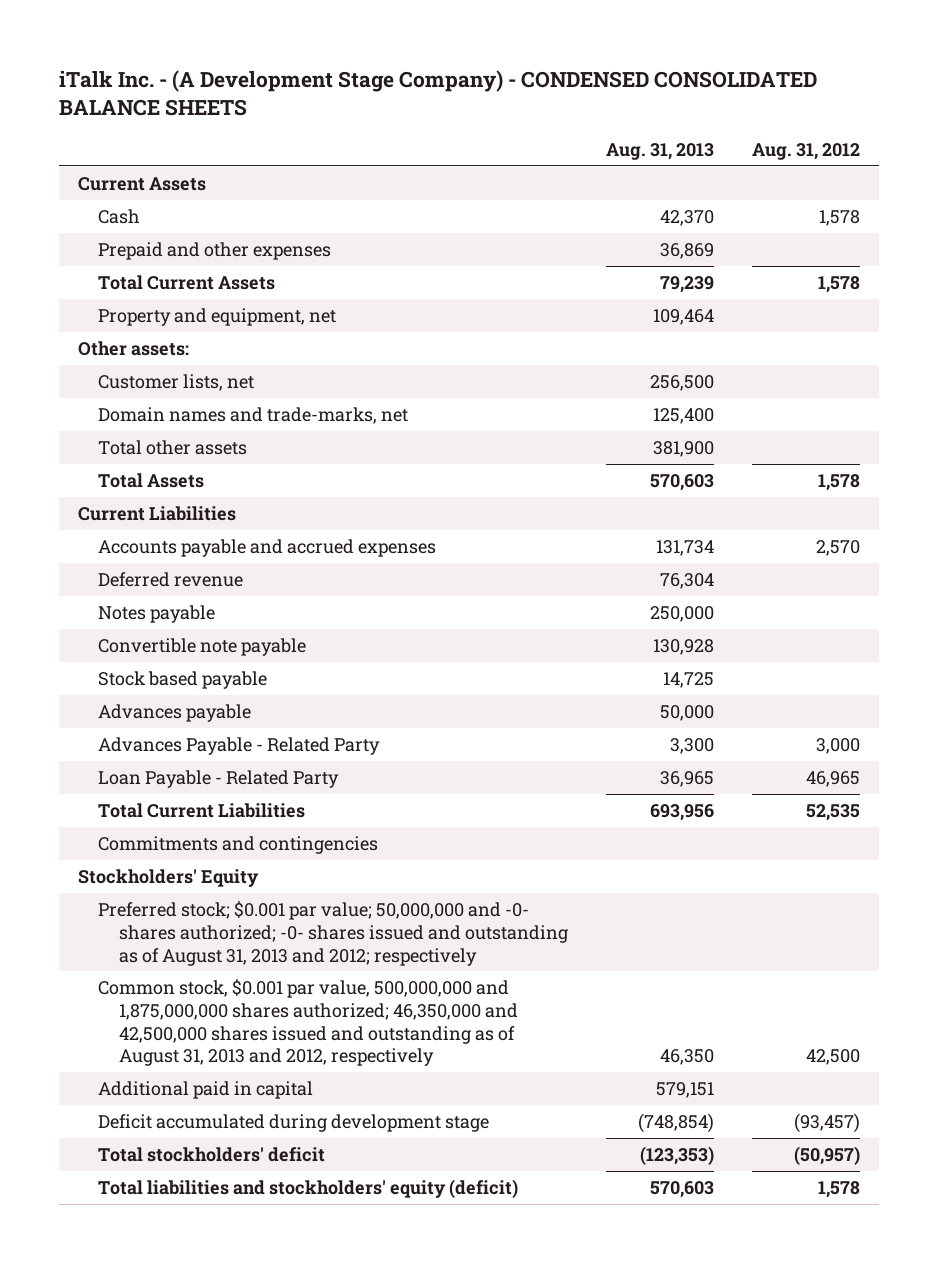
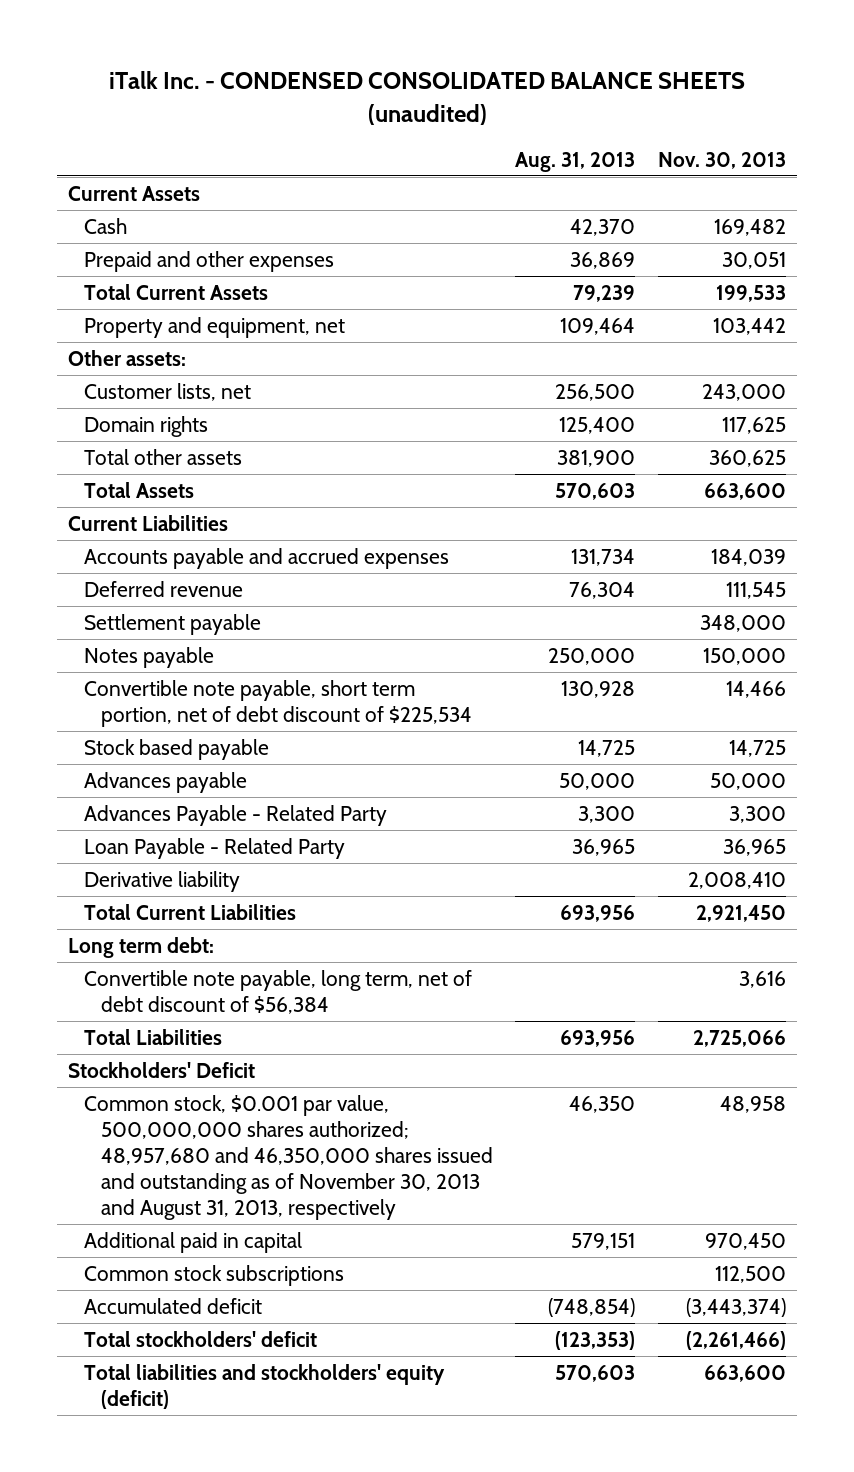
[58,69,817,116] iTalk Inc. - (A Development Stage Company) - CONDENSED CONSOLIDATED BALANCE SHEETS -> [108,71,745,125] iTalk Inc. - CONDENSED CONSOLIDATED BALANCE SHEETS (unaudited)
[752,142,861,160] Aug. 31, 2012 -> none
none -> [657,151,786,169] Nov. 30, 2013
[98,406,409,424] Domain names and trade-marks, net -> [84,415,209,437] Domain rights
none -> [84,613,262,635] Settlement payable
[98,637,307,656] Convertible note payable -> [84,679,472,727] Convertible note payable, short term portion, net of debt discount of $225,534
none -> [84,870,241,892] Derivative liability
[98,835,379,854] Commitments and contingencies -> none
[98,900,569,966] Preferred stock; $0.001 par value; 50,000,000 and -0- shares authorized; -0- shares issued and outstanding as of August 31, 2013 and 2012; respectively -> none
none -> [68,936,215,958] Long term debt:
none -> [84,969,473,1014] Convertible note payable, long term, net of debt discount of $56,384
none -> [84,1028,223,1045] Total Liabilities
[77,868,259,887] Stockholders' Equity -> [68,1061,256,1078] Stockholders' Deficit
[98,978,519,1067] Common stock, $0.001 par value, 500,000,000 and 1,875,000,000 shares authorized; 46,350,000 and 42,500,000 shares issued and outstanding as of August 31, 2013 and 2012, respectively -> [84,1094,493,1220] Common stock, $0.001 par value, 500,000,000 shares authorized; 48,957,680 and 46,350,000 shares issued and outstanding as of November 30, 2013 and August 31, 2013, respectively
none -> [84,1264,345,1286] Common stock subscriptions
[98,1113,490,1132] Deficit accumulated during development stage -> [84,1297,263,1314] Accumulated deficit

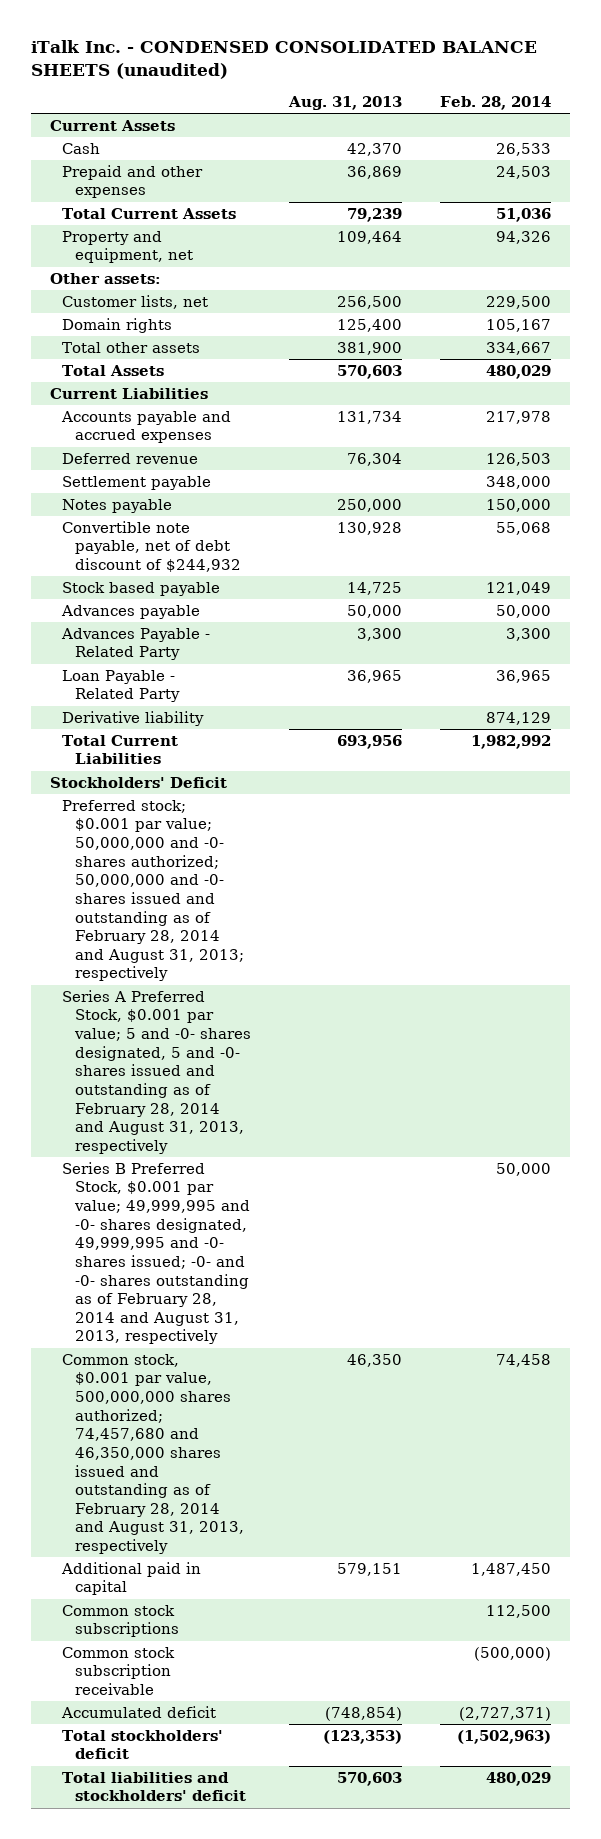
[657,151,786,169] Nov. 30, 2013 -> none
none -> [440,95,552,110] Feb. 28, 2014
[84,679,472,727] Convertible note payable, short term portion, net of debt discount of $225,534 -> [62,520,242,573] Convertible note payable, net of debt discount of $244,932
[68,936,215,958] Long term debt: -> none
[84,969,473,1014] Convertible note payable, long term, net of debt discount of $56,384 -> none
[84,1028,223,1045] Total Liabilities -> none
none -> [62,799,245,982] Preferred stock; $0.001 par value; 50,000,000 and -0- shares authorized; 50,000,000 and -0- shares issued and outstanding as of February 28, 2014 and August 31, 2013; respectively
none -> [62,989,252,1154] Series A Preferred Stock, $0.001 par value; 5 and -0- shares designated, 5 and -0- shares issued and outstanding as of February 28, 2014 and August 31, 2013, respectively
none -> [62,1161,251,1345] Series B Preferred Stock, $0.001 par value; 49,999,995 and -0- shares designated, 49,999,995 and -0- shares issued; -0- and -0- shares outstanding as of February 28, 2014 and August 31, 2013, respectively
[84,1094,493,1220] Common stock, $0.001 par value, 500,000,000 shares authorized; 48,957,680 and 46,350,000 shares issued and outstanding as of November 30, 2013 and August 31, 2013, respectively -> [62,1353,245,1555] Common stock, $0.001 par value, 500,000,000 shares authorized; 74,457,680 and 46,350,000 shares issued and outstanding as of February 28, 2014 and August 31, 2013, respectively
none -> [62,1646,176,1696] Common stock subscription receivable
[84,1363,446,1409] Total liabilities and stockholders' equity (deficit) -> [62,1771,247,1802] Total liabilities and stockholders' deficit

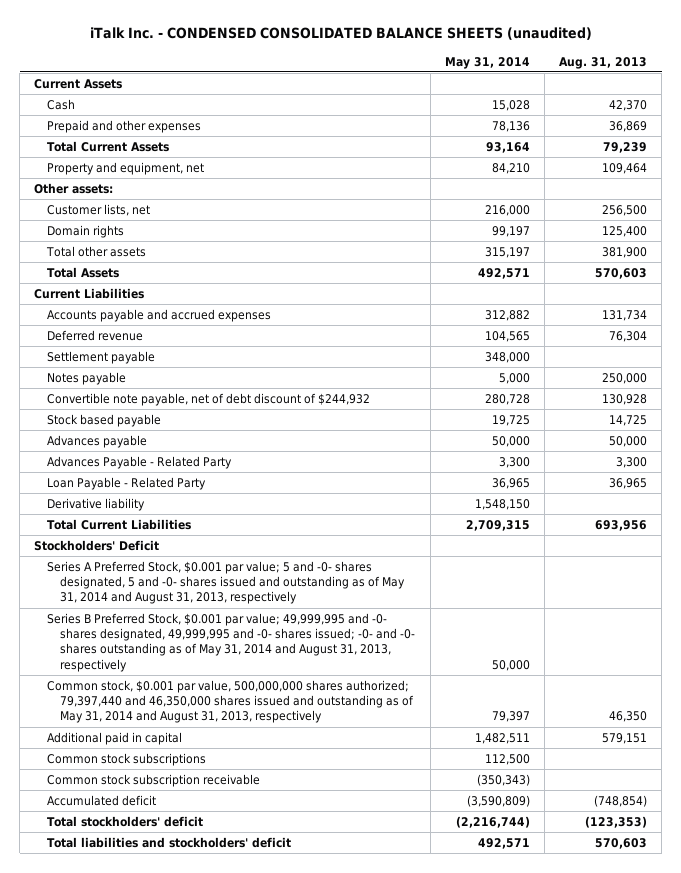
[440,95,552,110] Feb. 28, 2014 -> none
none -> [444,56,530,69] May 31, 2014
[62,799,245,982] Preferred stock; $0.001 par value; 50,000,000 and -0- shares authorized; 50,000,000 and -0- shares issued and outstanding as of February 28, 2014 and August 31, 2013; respectively -> none
[62,989,252,1154] Series A Preferred Stock, $0.001 par value; 5 and -0- shares designated, 5 and -0- shares issued and outstanding as of February 28, 2014 and August 31, 2013, respectively -> [47,560,406,605] Series A Preferred Stock, $0.001 par value; 5 and -0- shares designated, 5 and -0- shares issued and outstanding as of May 31, 2014 and August 31, 2013, respectively
[62,1161,251,1345] Series B Preferred Stock, $0.001 par value; 49,999,995 and -0- shares designated, 49,999,995 and -0- shares issued; -0- and -0- shares outstanding as of February 28, 2014 and August 31, 2013, respectively -> [47,612,416,672] Series B Preferred Stock, $0.001 par value; 49,999,995 and -0- shares designated, 49,999,995 and -0- shares issued; -0- and -0- shares outstanding as of May 31, 2014 and August 31, 2013, respectively
[62,1353,245,1555] Common stock, $0.001 par value, 500,000,000 shares authorized; 74,457,680 and 46,350,000 shares issued and outstanding as of February 28, 2014 and August 31, 2013, respectively -> [47,679,415,724] Common stock, $0.001 par value, 500,000,000 shares authorized; 79,397,440 and 46,350,000 shares issued and outstanding as of May 31, 2014 and August 31, 2013, respectively

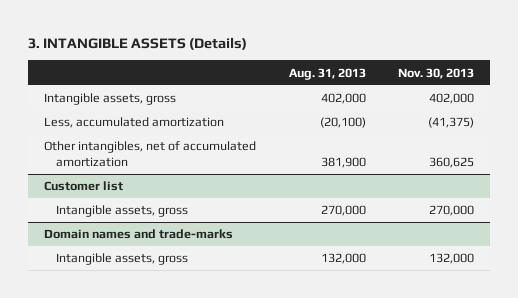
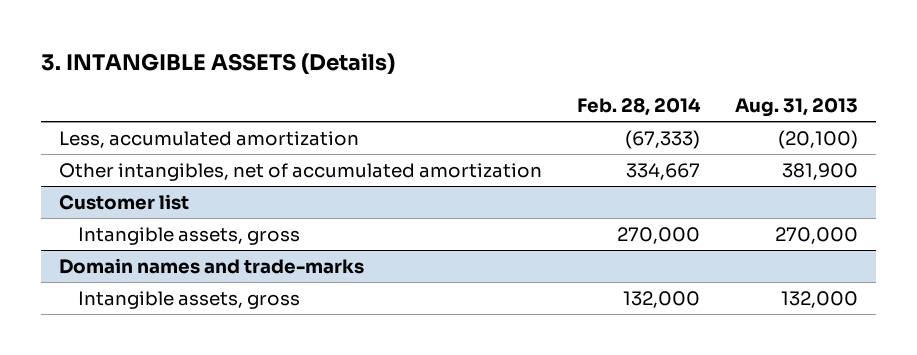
[397,67,474,79] Nov. 30, 2013 -> none
none -> [577,97,702,116] Feb. 28, 2014
[44,93,177,106] Intangible assets, gross -> none

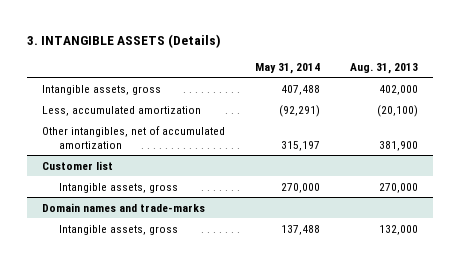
[577,97,702,116] Feb. 28, 2014 -> none
none -> [254,62,320,74] May 31, 2014
none -> [41,84,161,95] Intangible assets, gross

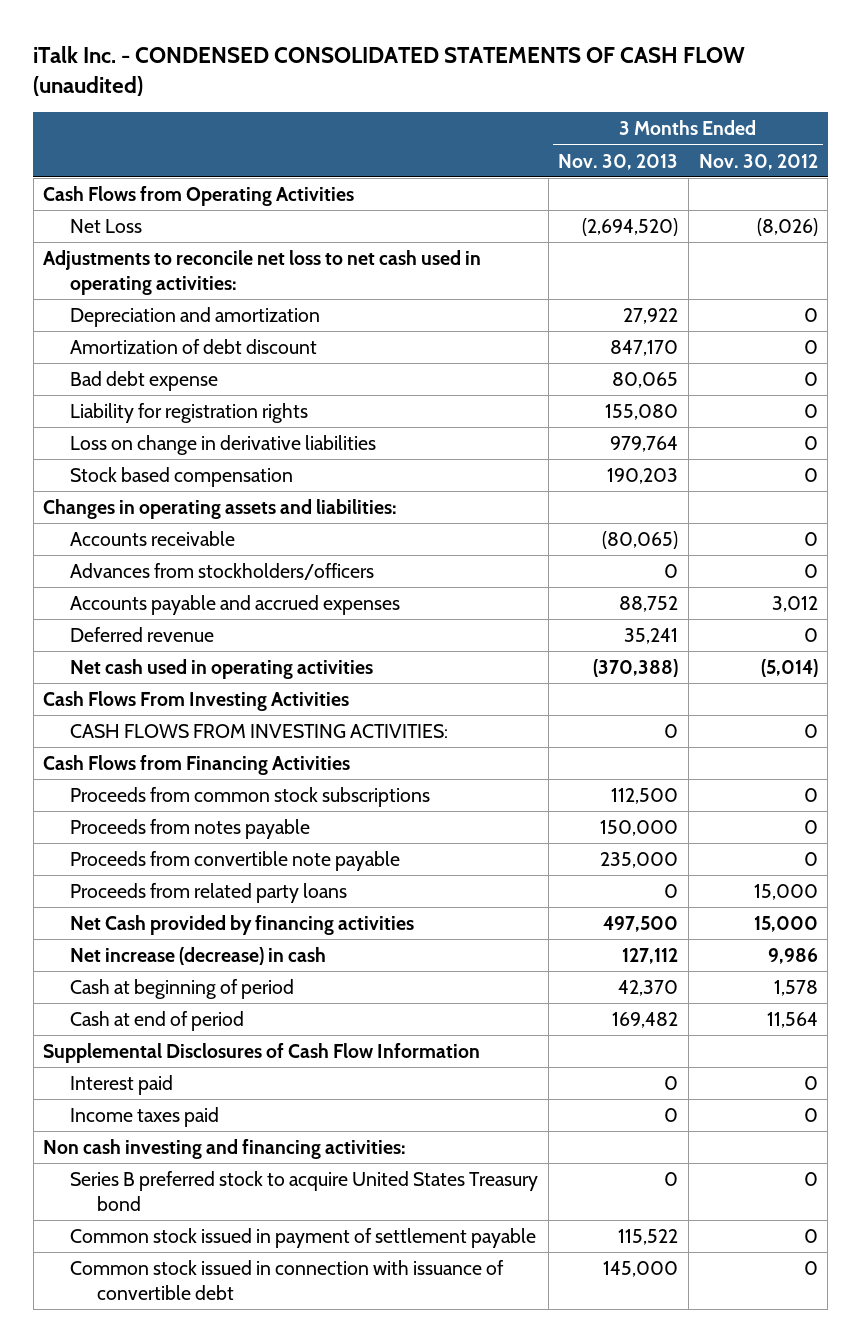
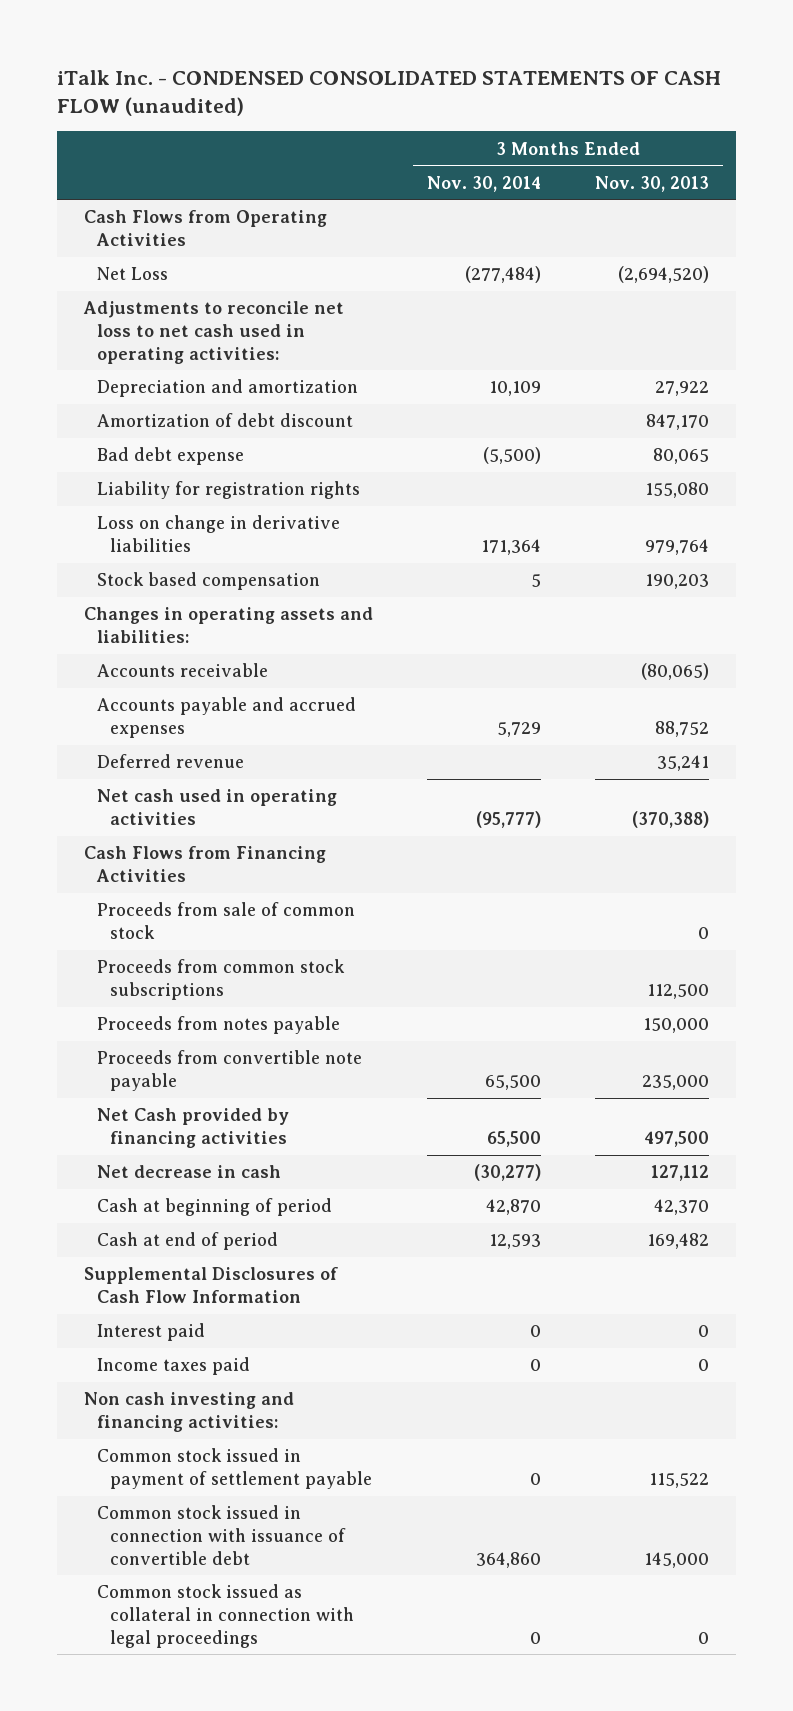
[698,153,818,170] Nov. 30, 2012 -> none
none -> [427,175,542,192] Nov. 30, 2014
[69,562,374,580] Advances from stockholders/officers -> none
[43,690,350,711] Cash Flows From Investing Activities -> none
[69,723,448,738] CASH FLOWS FROM INVESTING ACTIVITIES: -> none
none -> [96,902,355,939] Proceeds from sale of common stock
[69,882,347,903] Proceeds from related party loans -> none
[69,946,326,965] Net increase (decrease) in cash -> [96,1165,281,1179] Net decrease in cash
[69,1170,538,1211] Series B preferred stock to acquire United States Treasury bond -> none
none -> [96,1584,354,1648] Common stock issued as collateral in connection with legal proceedings

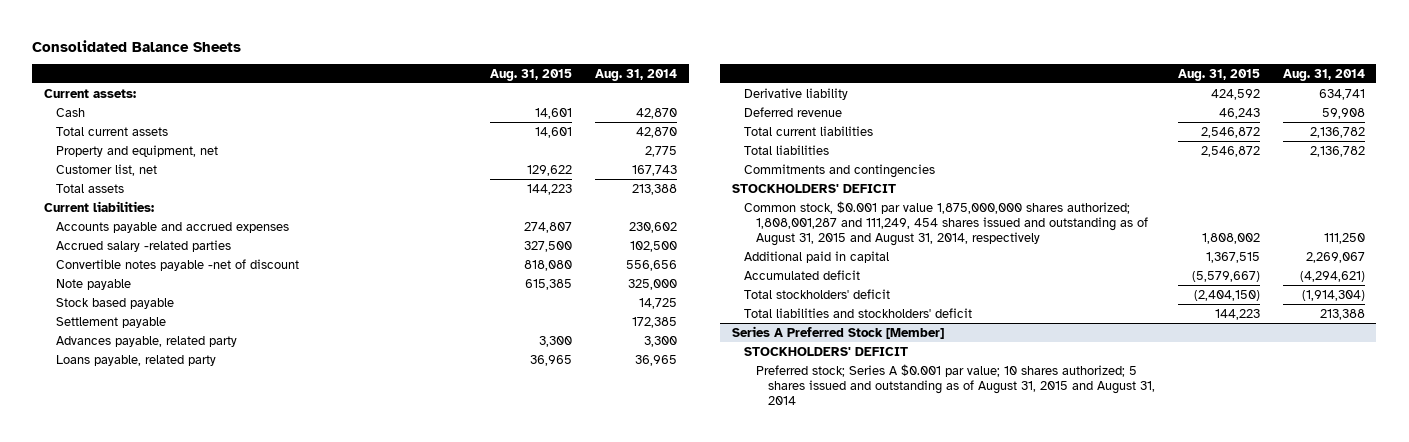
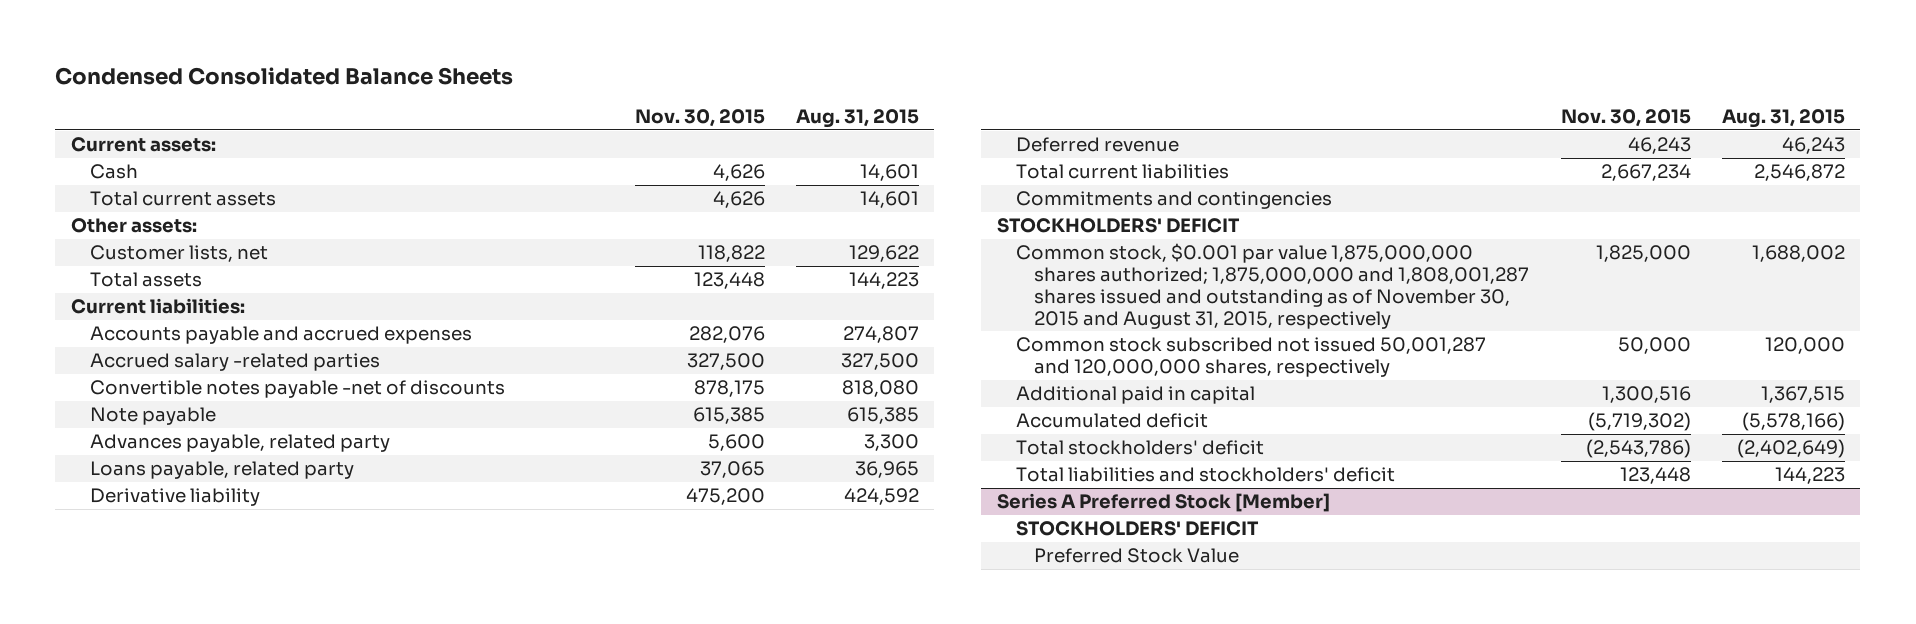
[32,39,242,52] Consolidated Balance Sheets -> [55,67,514,86] Condensed Consolidated Balance Sheets
[594,68,677,81] Aug. 31, 2014 -> none
none -> [634,109,765,128] Nov. 30, 2015
[55,144,218,157] Property and equipment, net -> none
none -> [70,218,197,234] Other assets:
[55,163,157,176] Customer list, net -> [89,245,268,263] Customer lists, net
[55,258,299,271] Convertible notes payable -net of discount -> [89,380,505,399] Convertible notes payable -net of discounts
[55,297,174,309] Stock based payable -> none
[55,316,166,328] Settlement payable -> none
[743,144,829,155] Total liabilities -> none
[743,200,1148,247] Common stock, $0.001 par value 1,875,000,000 shares authorized; 1,808,001,287 and 111,249, 454 shares issued and outstanding as of August 31, 2015 and August 31, 2014, respectively -> [1015,243,1530,329] Common stock, $0.001 par value 1,875,000,000 shares authorized; 1,875,000,000 and 1,808,001,287 shares issued and outstanding as of November 30, 2015 and August 31, 2015, respectively
[1201,233,1260,245] 1,808,002 -> [1751,245,1845,263] 1,688,002
none -> [1015,337,1486,378] Common stock subscribed not issued 50,001,287 and 120,000,000 shares, respectively
[1191,270,1260,282] (5,579,667) -> [1741,412,1845,432] (5,578,166)
[1193,289,1260,301] (2,404,150) -> [1736,439,1845,459] (2,402,649)
[755,363,1155,406] Preferred stock; Series A $0.001 par value; 10 shares authorized; 5 shares issued and outstanding as of August 31, 2015 and August 31, 2014 -> [1034,548,1240,564] Preferred Stock Value

